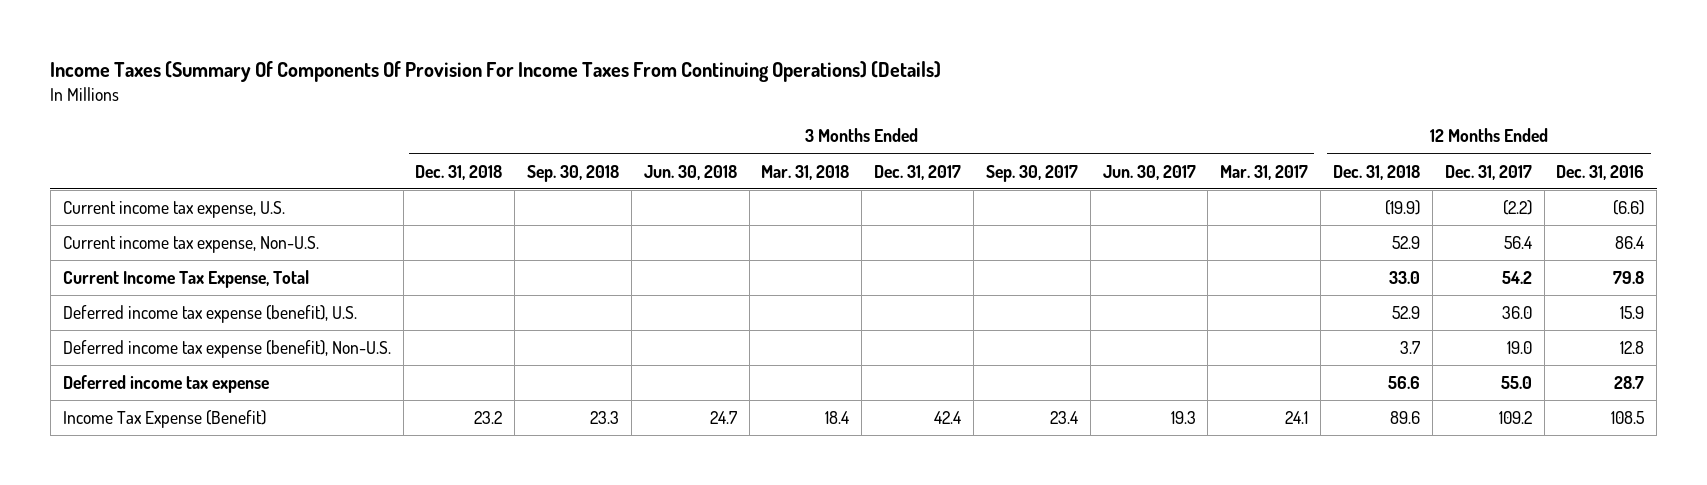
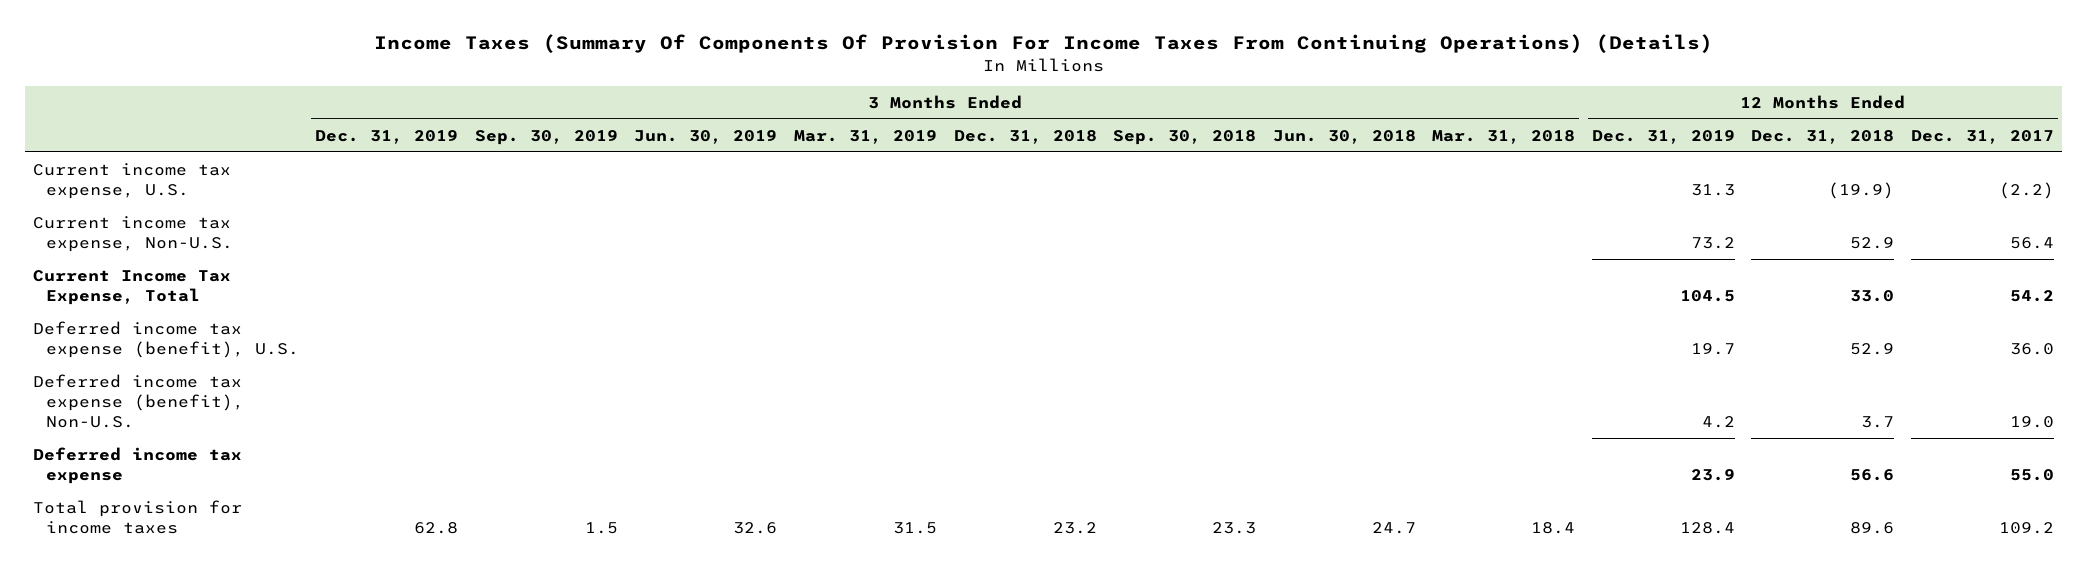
[874,164,962,180] Dec. 31, 2017 -> none
[985,164,1078,182] Sep. 30, 2017 -> none
[1102,164,1196,180] Jun. 30, 2017 -> none
[1220,164,1309,180] Mar. 31, 2017 -> none
[1556,164,1645,180] Dec. 31, 2016 -> none
none -> [315,129,459,144] Dec. 31, 2019
none -> [474,129,618,145] Sep. 30, 2019
none -> [634,129,778,144] Jun. 30, 2019
none -> [793,129,937,144] Mar. 31, 2019
none -> [1591,129,1735,144] Dec. 31, 2019
[62,410,266,429] Income Tax Expense (Benefit) -> [33,499,243,535] Total provision for income taxes

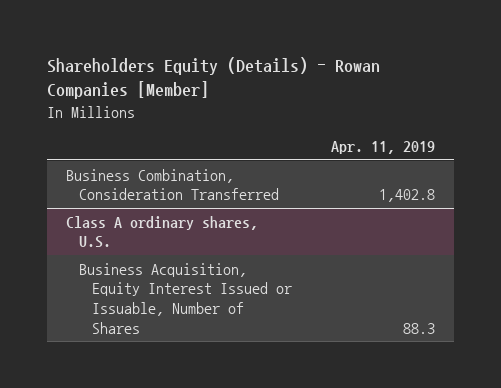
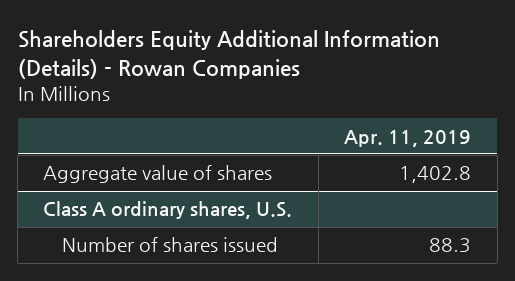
[46,57,380,100] Shareholders Equity (Details) - Rowan Companies [Member] -> [17,30,440,79] Shareholders Equity Additional Information (Details) - Rowan Companies
[66,168,280,201] Business Combination, Consideration Transferred -> [43,165,273,184] Aggregate value of shares
[79,262,292,334] Business Acquisition, Equity Interest Issued or Issuable, Number of Shares -> [61,237,278,253] Number of shares issued

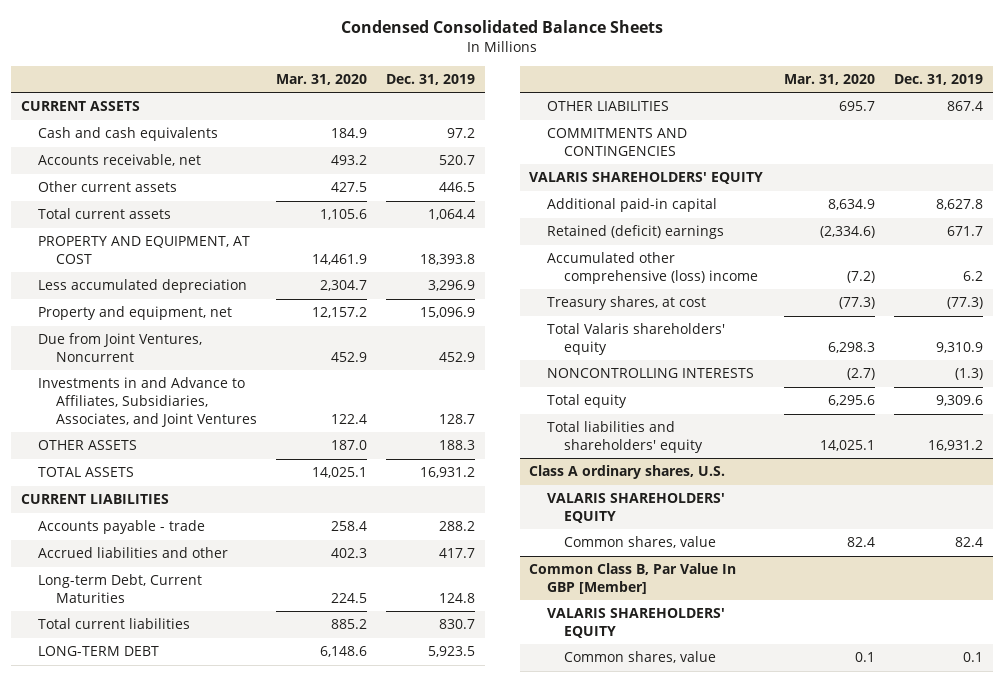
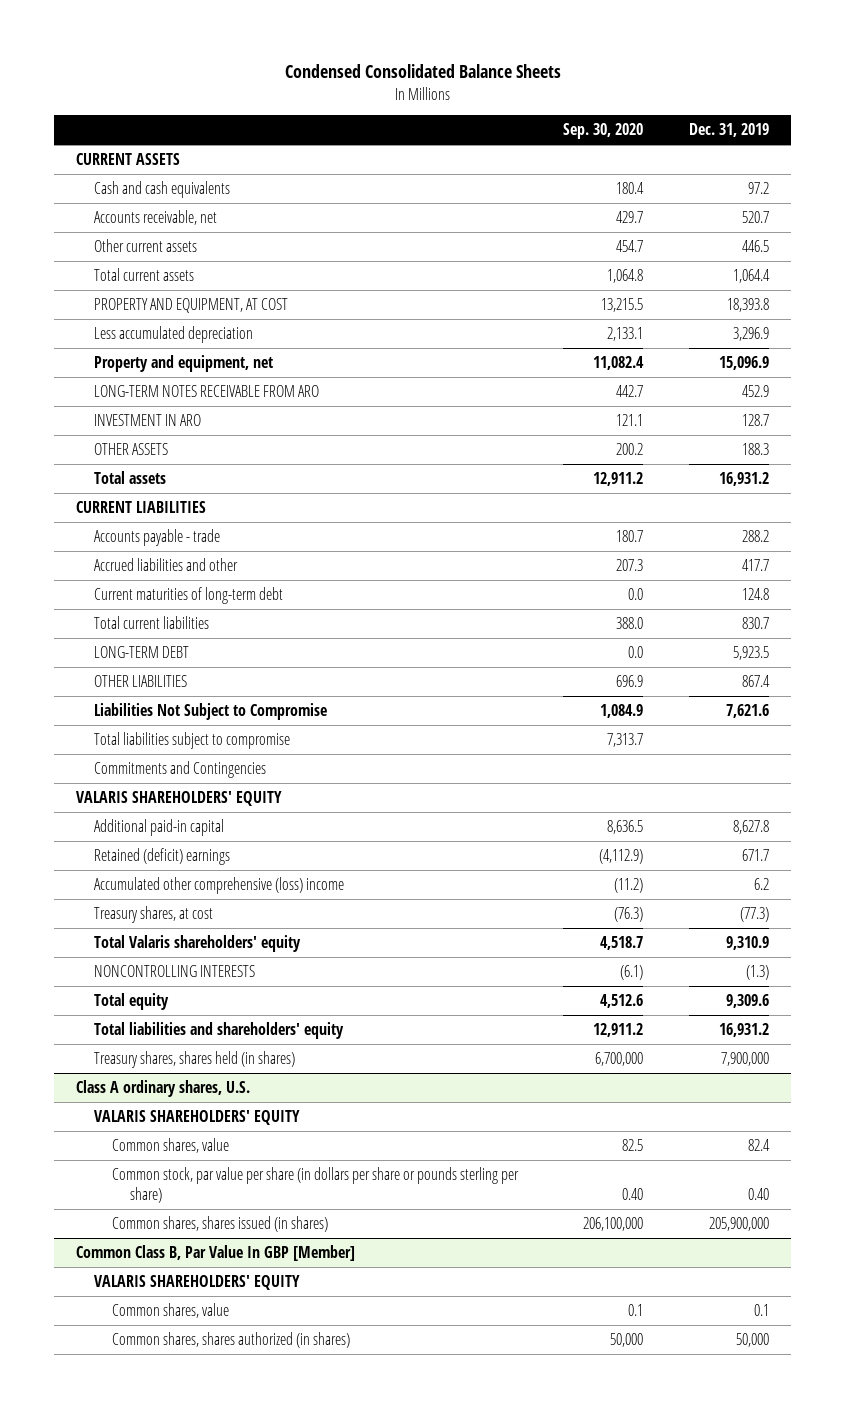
[275,74,367,86] Mar. 31, 2020 -> none
none -> [563,123,644,140] Sep. 30, 2020
[38,333,203,363] Due from Joint Ventures, Noncurrent -> [94,385,320,398] LONG-TERM NOTES RECEIVABLE FROM ARO
[38,377,257,427] Investments in and Advance to Affiliates, Subsidiaries, Associates, and Joint Ventures -> [94,414,202,427] INVESTMENT IN ARO
[38,467,135,478] TOTAL ASSETS -> [94,471,167,485] Total assets
[38,574,203,604] Long-term Debt, Current Maturities -> [94,587,284,605] Current maturities of long-term debt
none -> [94,703,328,721] Liabilities Not Subject to Compromise
none -> [94,732,291,750] Total liabilities subject to compromise
[546,128,687,157] COMMITMENTS AND CONTINGENCIES -> [94,761,267,779] Commitments and Contingencies
none -> [94,1051,296,1069] Treasury shares, shares held (in shares)
none -> [111,1167,519,1204] Common stock, par value per share (in dollars per share or pounds sterling per share)
none -> [111,1216,328,1233] Common shares, shares issued (in shares)
none -> [111,1332,350,1349] Common shares, shares authorized (in shares)

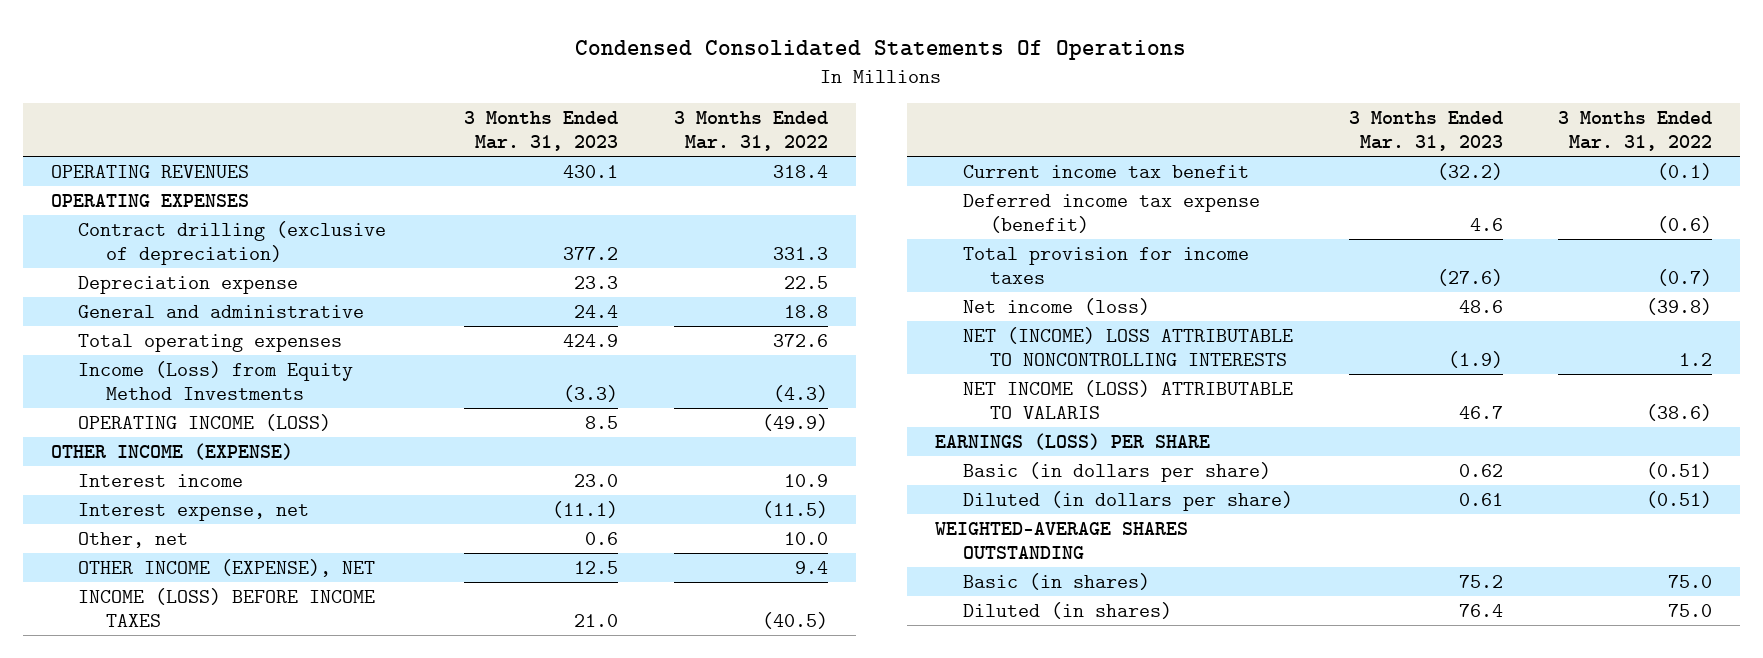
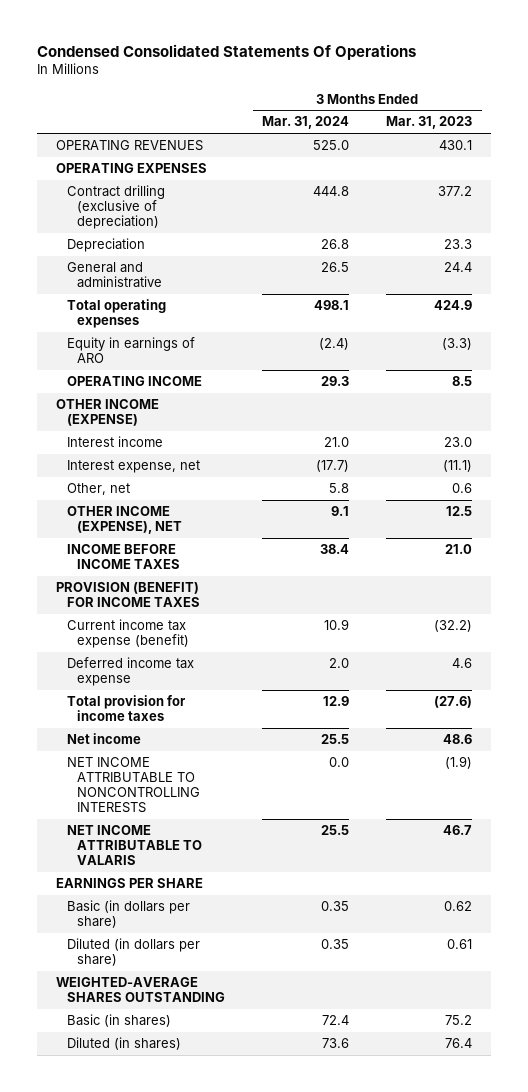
[673,111,828,151] 3 Months Ended Mar. 31, 2022 -> none
none -> [261,116,349,130] Mar. 31, 2024
[78,275,299,294] Depreciation expense -> [66,238,145,253] Depreciation
[78,360,354,400] Income (Loss) from Equity Method Investments -> [66,337,195,364] Equity in earnings of ARO
[78,413,332,431] OPERATING INCOME (LOSS) -> [66,376,202,387] OPERATING INCOME
[78,587,376,627] INCOME (LOSS) BEFORE INCOME TAXES -> [66,544,181,570] INCOME BEFORE INCOME TAXES
none -> [55,582,200,608] PROVISION (BENEFIT) FOR INCOME TAXES
[962,164,1249,178] Current income tax benefit -> [66,619,190,649] Current income tax expense (benefit)
[962,193,1260,233] Deferred income tax expense (benefit) -> [66,657,194,687] Deferred income tax expense
[962,297,1150,315] Net income (loss) -> [66,733,141,745] Net income
[962,326,1293,366] NET (INCOME) LOSS ATTRIBUTABLE TO NONCONTROLLING INTERESTS -> [66,757,201,814] NET INCOME ATTRIBUTABLE TO NONCONTROLLING INTERESTS
[962,379,1293,419] NET INCOME (LOSS) ATTRIBUTABLE TO VALARIS -> [66,825,203,866] NET INCOME ATTRIBUTABLE TO VALARIS
[935,432,1211,450] EARNINGS (LOSS) PER SHARE -> [55,878,203,889] EARNINGS PER SHARE

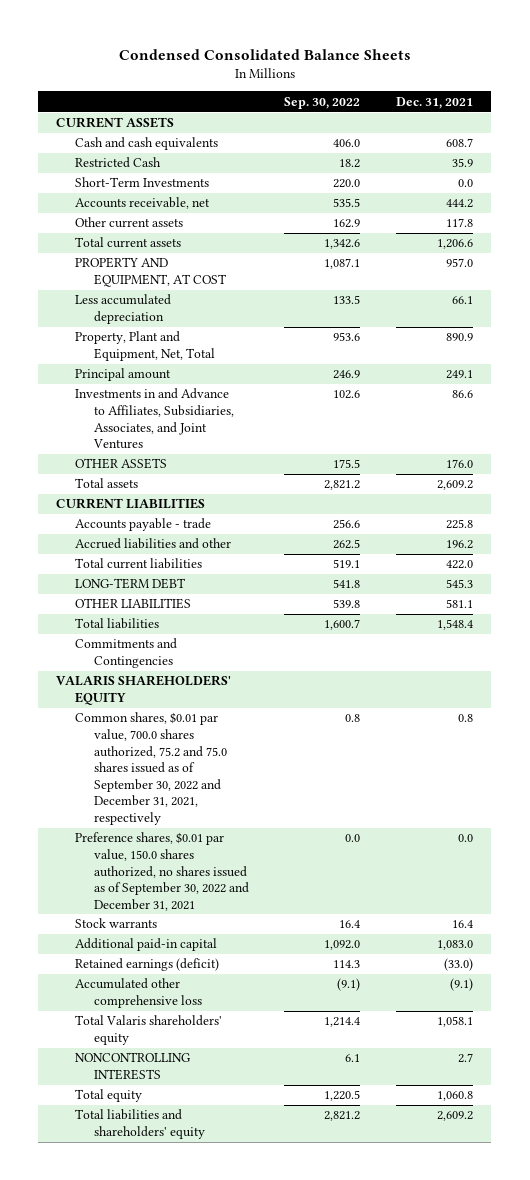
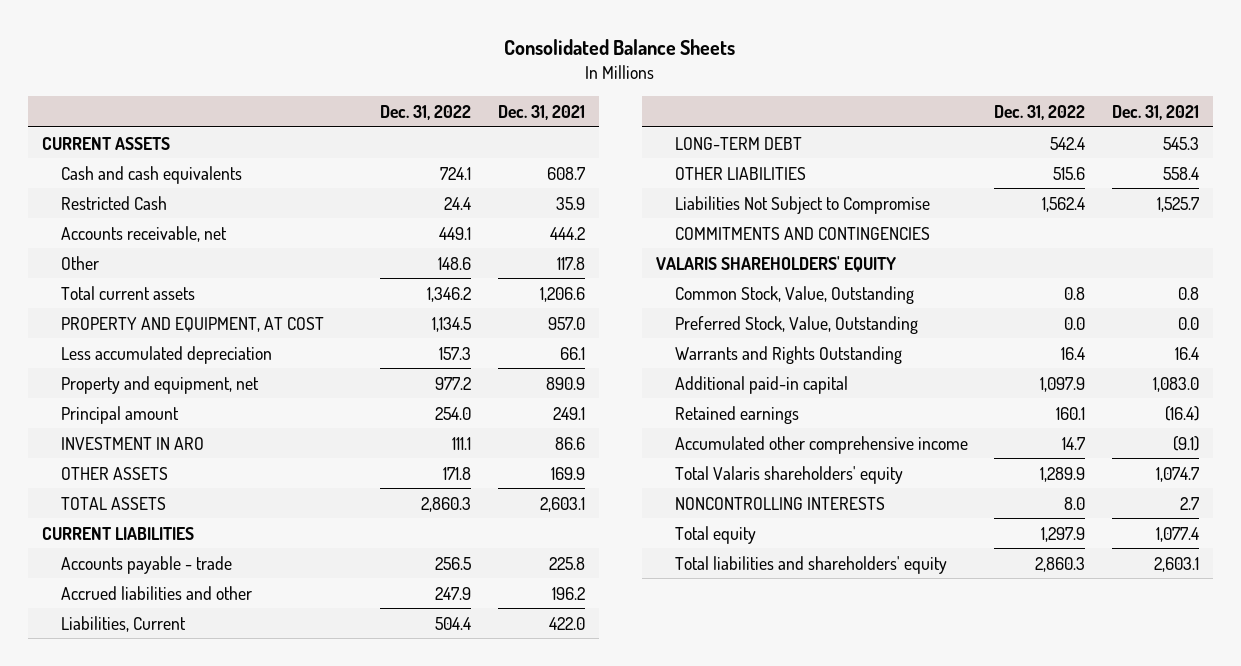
[118,48,411,60] Condensed Consolidated Balance Sheets -> [504,39,736,56] Consolidated Balance Sheets
[284,96,361,109] Sep. 30, 2022 -> none
none -> [380,104,472,120] Dec. 31, 2022
[74,177,209,188] Short-Term Investments -> none
[74,217,183,229] Other current assets -> [60,255,99,270] Other
[74,331,215,362] Property, Plant and Equipment, Net, Total -> [60,375,259,394] Property and equipment, net
[74,388,234,450] Investments in and Advance to Affiliates, Subsidiaries, Associates, and Joint Ventures -> [60,436,204,450] INVESTMENT IN ARO
[446,459,474,469] 176.0 -> [551,466,586,480] 169.9
[74,478,138,489] Total assets -> [60,496,166,510] TOTAL ASSETS
[437,480,474,491] 2,609.2 -> [540,496,586,512] 2,603.1
[74,558,202,570] Total current liabilities -> [60,615,186,632] Liabilities, Current
[74,618,159,630] Total liabilities -> none
[446,599,474,609] 581.1 -> [1163,166,1200,180] 558.4
none -> [674,195,930,214] Liabilities Not Subject to Compromise
[74,638,177,669] Commitments and Contingencies -> [674,226,930,240] COMMITMENTS AND CONTINGENCIES
[74,712,227,825] Common shares, $0.01 par value, 700.0 shares authorized, 75.2 and 75.0 shares issued as of September 30, 2022 and December 31, 2021, respectively -> [674,285,914,304] Common Stock, Value, Outstanding
[74,832,249,911] Preference shares, $0.01 par value, 150.0 shares authorized, no shares issued as of September 30, 2022 and December 31, 2021 -> [674,315,918,334] Preferred Stock, Value, Outstanding
[74,918,157,929] Stock warrants -> [674,345,902,364] Warrants and Rights Outstanding
[74,958,219,972] Retained earnings (deficit) -> [674,405,799,424] Retained earnings
[444,958,474,972] (33.0) -> [1165,405,1200,421] (16.4)
[74,978,202,1009] Accumulated other comprehensive loss -> [674,435,968,454] Accumulated other comprehensive income
[437,1016,474,1028] 1,058.1 -> [1156,466,1200,482] 1,074.7
[437,1091,474,1102] 1,060.8 -> [1156,526,1200,542] 1,077.4
[437,1111,474,1122] 2,609.2 -> [1154,556,1200,572] 2,603.1

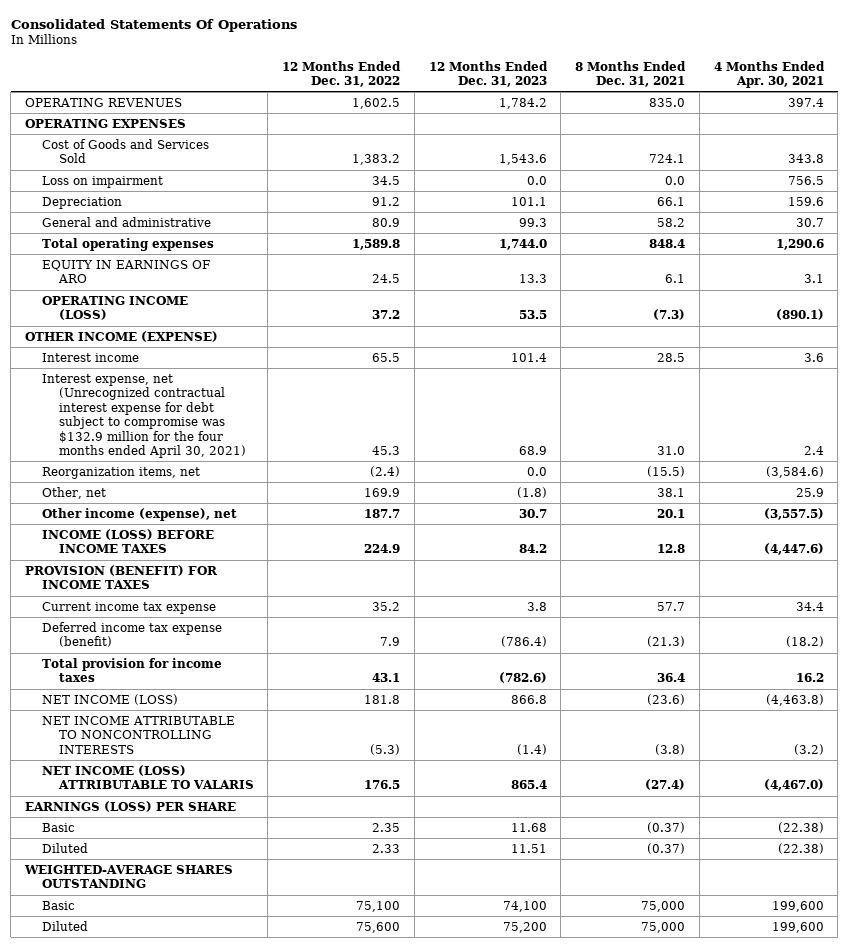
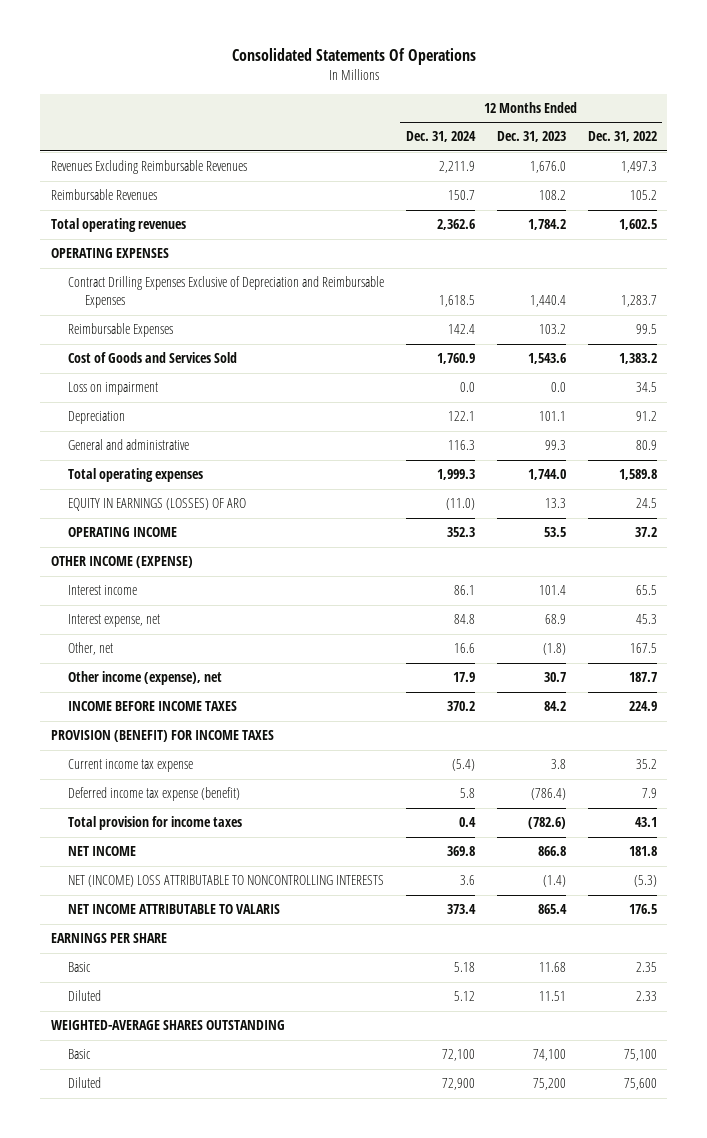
[575,60,687,87] 8 Months Ended Dec. 31, 2021 -> none
[713,60,825,88] 4 Months Ended Apr. 30, 2021 -> none
none -> [405,131,476,143] Dec. 31, 2024
none -> [50,160,247,175] Revenues Excluding Reimbursable Revenues
none -> [50,189,157,201] Reimbursable Revenues
[25,97,183,107] OPERATING REVENUES -> [50,218,186,233] Total operating revenues
none -> [67,276,384,309] Contract Drilling Expenses Exclusive of Depreciation and Reimbursable Expenses
none -> [67,323,173,338] Reimbursable Expenses
[41,259,210,284] EQUITY IN EARNINGS OF ARO -> [67,498,246,512] EQUITY IN EARNINGS (LOSSES) OF ARO
[41,295,188,321] OPERATING INCOME (LOSS) -> [67,527,177,538] OPERATING INCOME
[41,466,200,479] Reorganization items, net -> none
[41,373,246,458] Interest expense, net (Unrecognized contractual interest expense for debt subject to compromise was $132.9 million for the four months ended April 30, 2021) -> [67,614,160,628] Interest expense, net
[364,487,401,497] 169.9 -> [629,643,657,654] 167.5
[41,528,214,554] INCOME (LOSS) BEFORE INCOME TAXES -> [67,701,237,712] INCOME BEFORE INCOME TAXES
[41,693,178,705] NET INCOME (LOSS) -> [67,846,136,857] NET INCOME
[41,715,235,754] NET INCOME ATTRIBUTABLE TO NONCONTROLLING INTERESTS -> [67,875,384,888] NET (INCOME) LOSS ATTRIBUTABLE TO NONCONTROLLING INTERESTS
[41,764,254,790] NET INCOME (LOSS) ATTRIBUTABLE TO VALARIS -> [67,904,280,915] NET INCOME ATTRIBUTABLE TO VALARIS
[25,800,237,812] EARNINGS (LOSS) PER SHARE -> [50,933,167,944] EARNINGS PER SHARE

